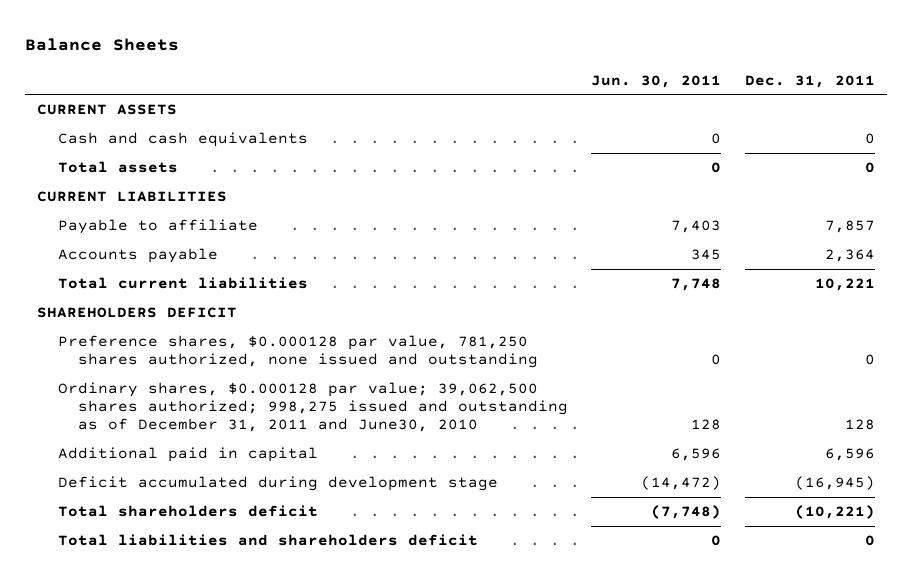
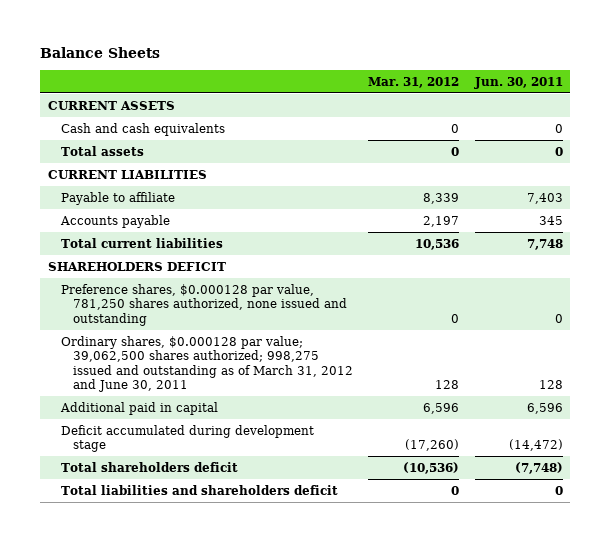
[745,74,876,88] Dec. 31, 2011 -> none
none -> [368,76,460,88] Mar. 31, 2012
[57,382,568,433] Ordinary shares, $0.000128 par value; 39,062,500 shares authorized; 998,275 issued and outstanding as of December 31, 2011 and June30, 2010 -> [60,335,353,393] Ordinary shares, $0.000128 par value; 39,062,500 shares authorized; 998,275 issued and outstanding as of March 31, 2012 and June 30, 2011

